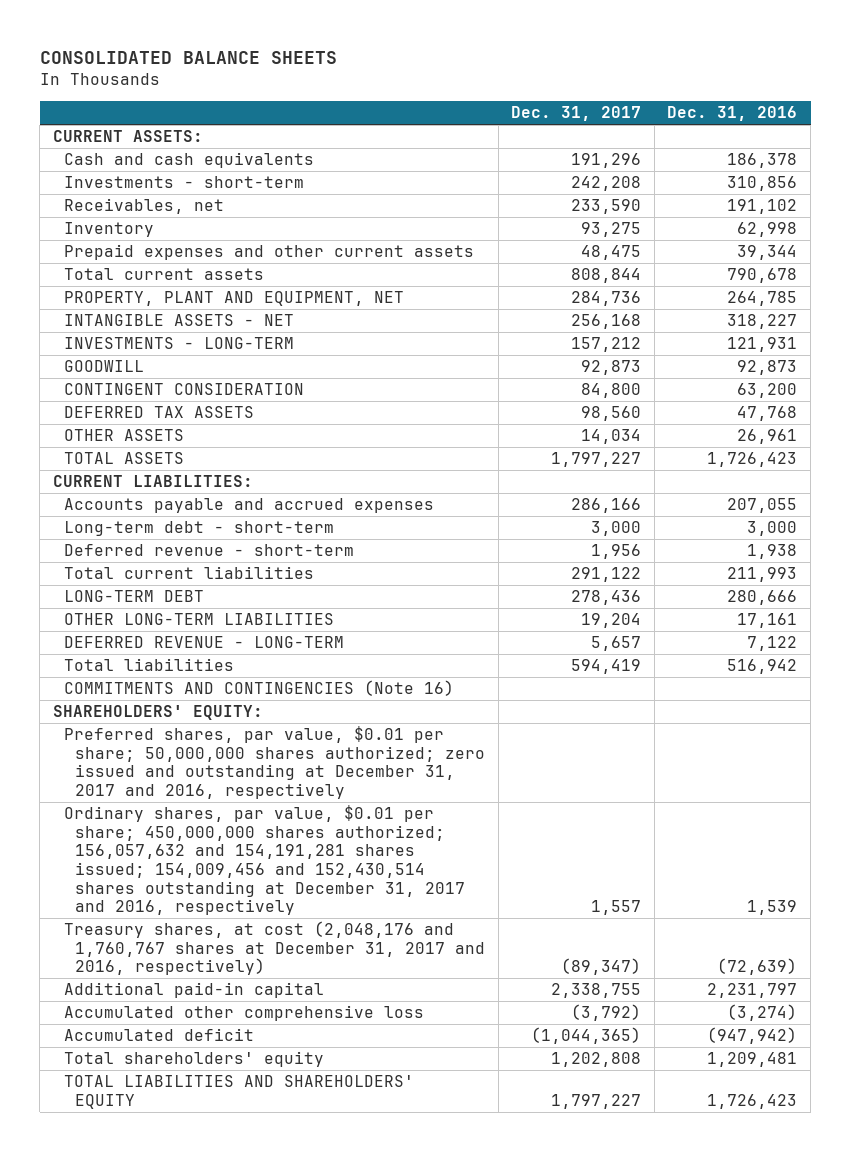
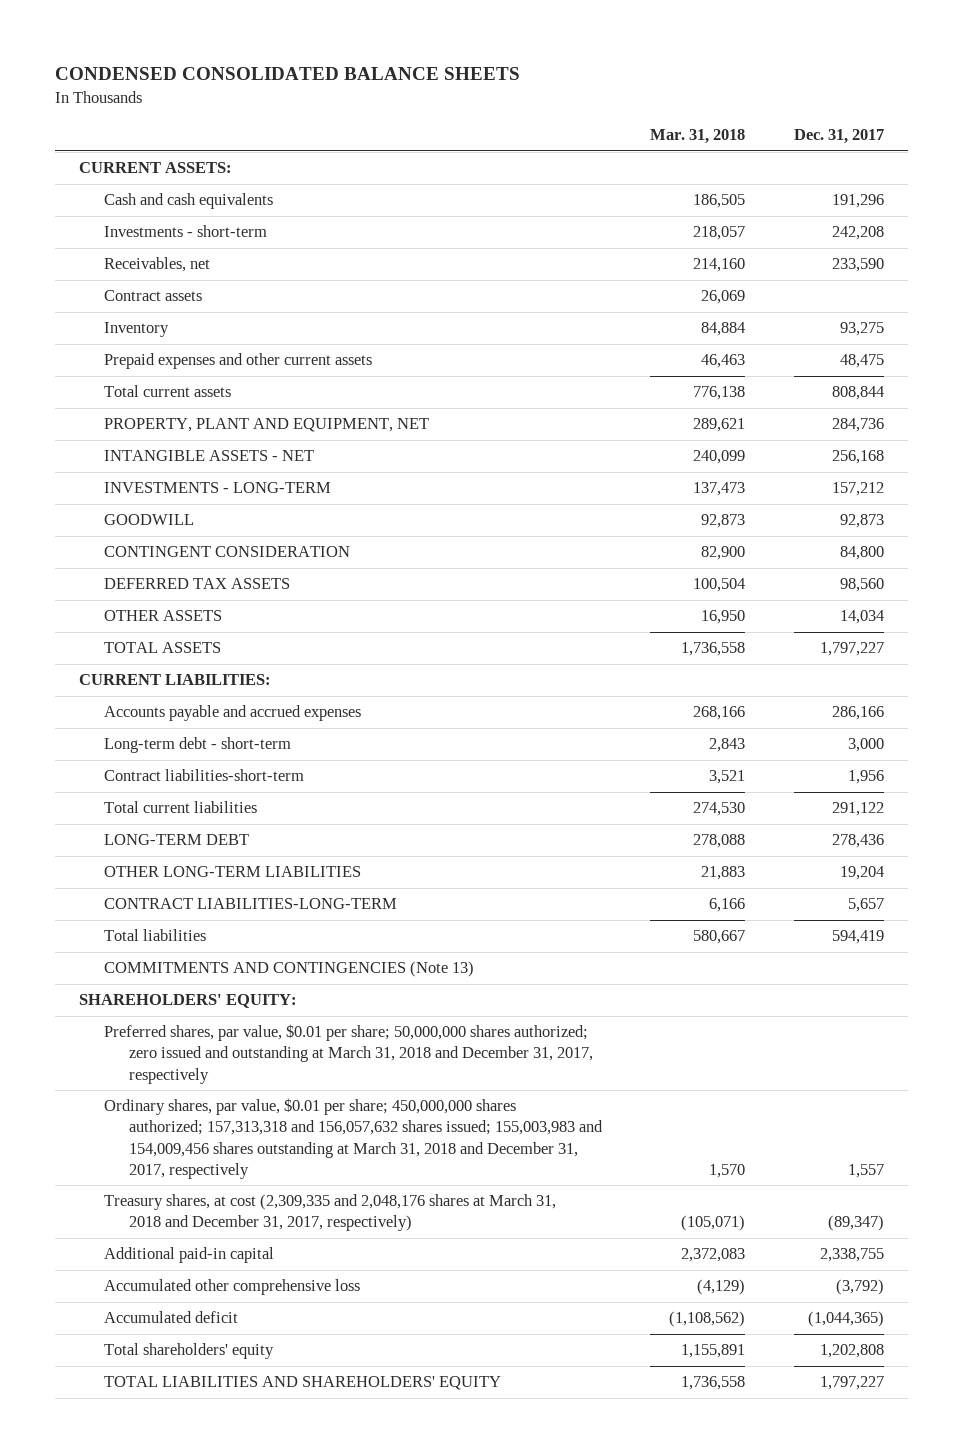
[39,51,337,65] CONSOLIDATED BALANCE SHEETS -> [54,67,520,81] CONDENSED CONSOLIDATED BALANCE SHEETS
[667,106,798,122] Dec. 31, 2016 -> none
none -> [650,129,746,145] Mar. 31, 2018
none -> [103,290,202,302] Contract assets
[64,544,355,557] Deferred revenue - short-term -> [103,769,304,782] Contract liabilities-short-term
[64,636,345,649] DEFERRED REVENUE - LONG-TERM -> [103,898,397,910] CONTRACT LIABILITIES-LONG-TERM
[64,680,455,697] COMMITMENTS AND CONTINGENCIES (Note 16) -> [103,961,474,978] COMMITMENTS AND CONTINGENCIES (Note 13)
[64,726,486,800] Preferred shares, par value, $0.01 per share; 50,000,000 shares authorized; zero issued and outstanding at December 31, 2017 and 2016, respectively -> [103,1024,594,1084] Preferred shares, par value, $0.01 per share; 50,000,000 shares authorized; zero issued and outstanding at March 31, 2018 and December 31, 2017, respectively
[64,805,466,916] Ordinary shares, par value, $0.01 per share; 450,000,000 shares authorized; 156,057,632 and 154,191,281 shares issued; 154,009,456 and 152,430,514 shares outstanding at December 31, 2017 and 2016, respectively -> [103,1098,604,1179] Ordinary shares, par value, $0.01 per share; 450,000,000 shares authorized; 157,313,318 and 156,057,632 shares issued; 155,003,983 and 154,009,456 shares outstanding at March 31, 2018 and December 31, 2017, respectively
[64,921,486,976] Treasury shares, at cost (2,048,176 and 1,760,767 shares at December 31, 2017 and 2016, respectively) -> [103,1194,556,1232] Treasury shares, at cost (2,309,335 and 2,048,176 shares at March 31, 2018 and December 31, 2017, respectively)

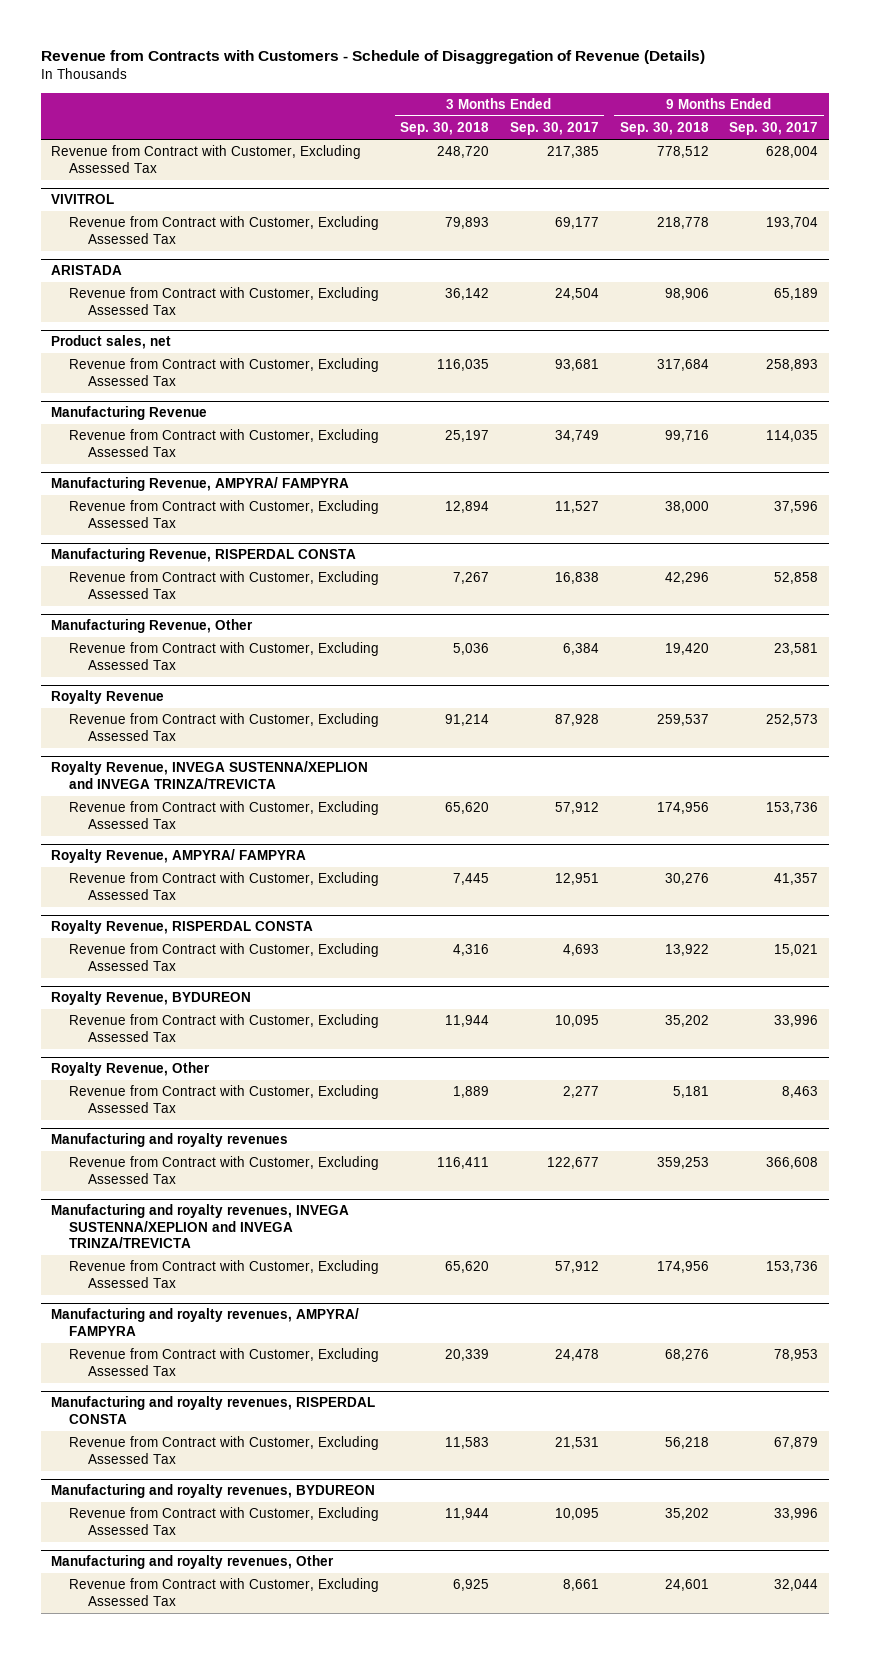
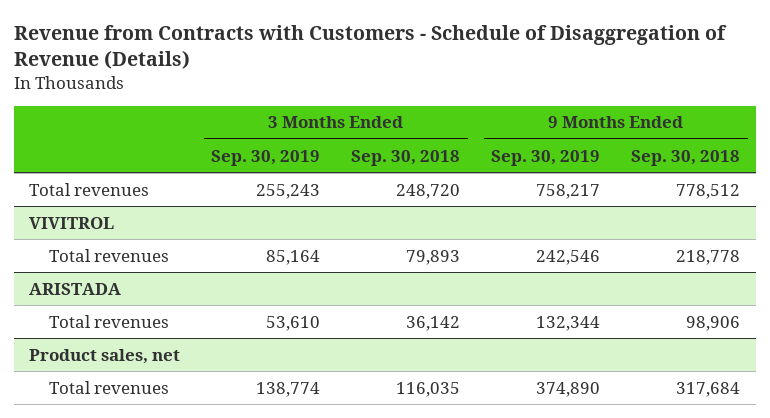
[509,122,599,136] Sep. 30, 2017 -> none
[729,122,819,136] Sep. 30, 2017 -> none
none -> [211,149,321,166] Sep. 30, 2019
none -> [491,149,601,166] Sep. 30, 2019
[50,145,361,173] Revenue from Contract with Customer, Excluding Assessed Tax -> [29,182,150,196] Total revenues
[69,216,380,244] Revenue from Contract with Customer, Excluding Assessed Tax -> [48,248,169,262] Total revenues
[69,287,380,315] Revenue from Contract with Customer, Excluding Assessed Tax -> [48,314,169,328] Total revenues
[50,406,207,421] Manufacturing Revenue -> none
[69,429,380,457] Revenue from Contract with Customer, Excluding Assessed Tax -> none
[50,477,349,492] Manufacturing Revenue, AMPYRA/ FAMPYRA -> none
[69,500,380,528] Revenue from Contract with Customer, Excluding Assessed Tax -> none
[50,548,356,563] Manufacturing Revenue, RISPERDAL CONSTA -> none
[69,571,380,599] Revenue from Contract with Customer, Excluding Assessed Tax -> none
[50,619,253,634] Manufacturing Revenue, Other -> none
[69,642,380,670] Revenue from Contract with Customer, Excluding Assessed Tax -> none
[50,690,164,705] Royalty Revenue -> none
[69,713,380,741] Revenue from Contract with Customer, Excluding Assessed Tax -> none
[50,761,368,789] Royalty Revenue, INVEGA SUSTENNA/XEPLION and INVEGA TRINZA/TREVICTA -> none
[69,801,380,829] Revenue from Contract with Customer, Excluding Assessed Tax -> none
[50,849,306,864] Royalty Revenue, AMPYRA/ FAMPYRA -> none
[69,872,380,900] Revenue from Contract with Customer, Excluding Assessed Tax -> none
[50,920,313,935] Royalty Revenue, RISPERDAL CONSTA -> none
[69,943,380,971] Revenue from Contract with Customer, Excluding Assessed Tax -> none
[50,991,251,1006] Royalty Revenue, BYDUREON -> none
[69,1014,380,1042] Revenue from Contract with Customer, Excluding Assessed Tax -> none
[50,1062,210,1077] Royalty Revenue, Other -> none
[69,1085,380,1113] Revenue from Contract with Customer, Excluding Assessed Tax -> none
[50,1133,288,1148] Manufacturing and royalty revenues -> none
[69,1156,380,1184] Revenue from Contract with Customer, Excluding Assessed Tax -> none
[50,1204,349,1248] Manufacturing and royalty revenues, INVEGA SUSTENNA/XEPLION and INVEGA TRINZA/TREVICTA -> none
[69,1260,380,1288] Revenue from Contract with Customer, Excluding Assessed Tax -> none
[50,1308,359,1336] Manufacturing and royalty revenues, AMPYRA/ FAMPYRA -> none
[69,1348,380,1376] Revenue from Contract with Customer, Excluding Assessed Tax -> none
[50,1396,375,1424] Manufacturing and royalty revenues, RISPERDAL CONSTA -> none
[69,1436,380,1464] Revenue from Contract with Customer, Excluding Assessed Tax -> none
[50,1484,375,1499] Manufacturing and royalty revenues, BYDUREON -> none
[69,1507,380,1535] Revenue from Contract with Customer, Excluding Assessed Tax -> none
[50,1555,334,1570] Manufacturing and royalty revenues, Other -> none
[69,1578,380,1606] Revenue from Contract with Customer, Excluding Assessed Tax -> none
[69,358,380,386] Revenue from Contract with Customer, Excluding Assessed Tax -> [48,380,169,394] Total revenues

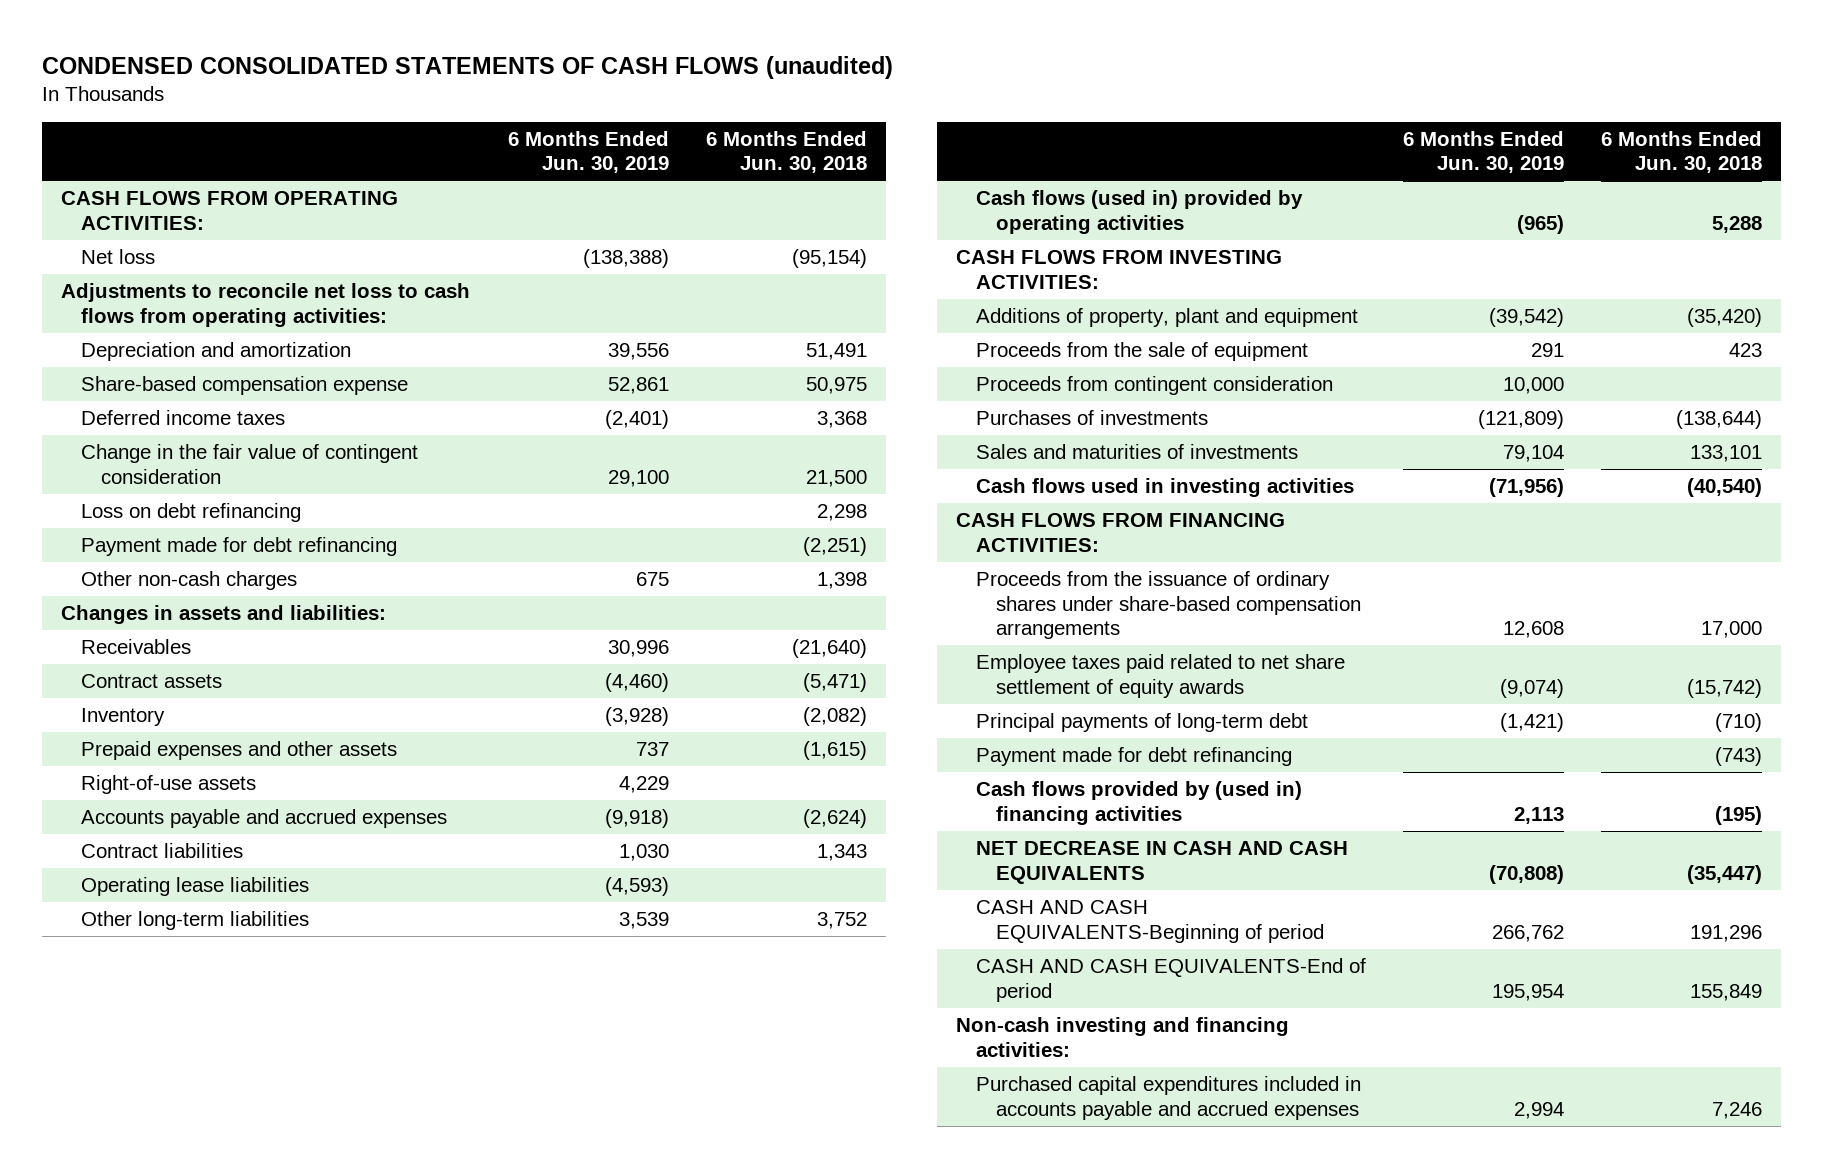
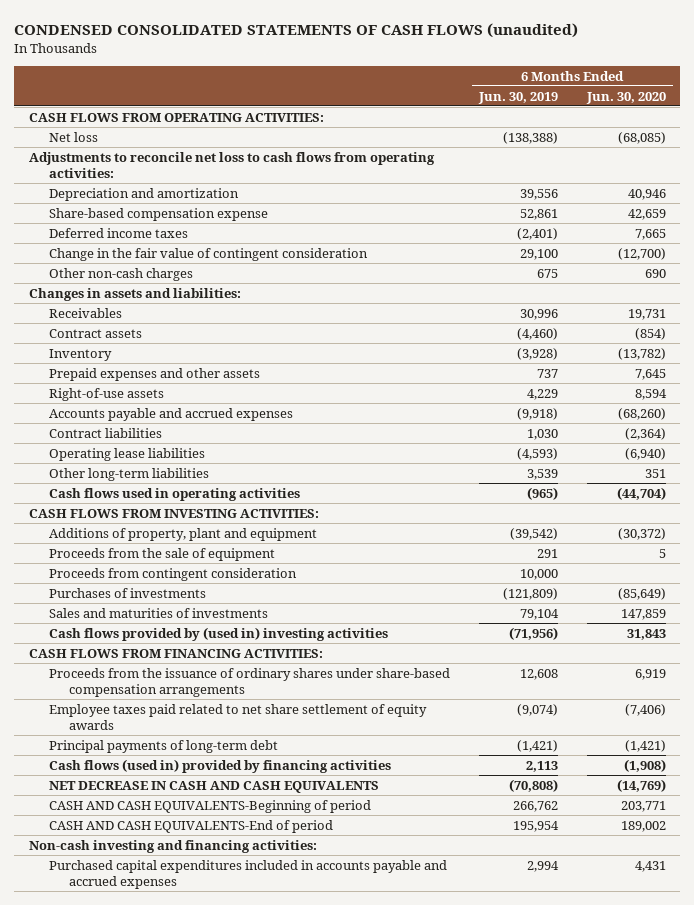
[706,130,868,174] 6 Months Ended Jun. 30, 2018 -> none
none -> [585,91,666,104] Jun. 30, 2020
[80,503,301,523] Loss on debt refinancing -> none
[80,537,397,557] Payment made for debt refinancing -> none
[975,190,1303,234] Cash flows (used in) provided by operating activities -> [49,487,301,501] Cash flows used in operating activities
[975,478,1354,498] Cash flows used in investing activities -> [49,626,389,641] Cash flows provided by (used in) investing activities
[975,747,1292,767] Payment made for debt refinancing -> none
[975,781,1302,825] Cash flows provided by (used in) financing activities -> [49,758,392,773] Cash flows (used in) provided by financing activities

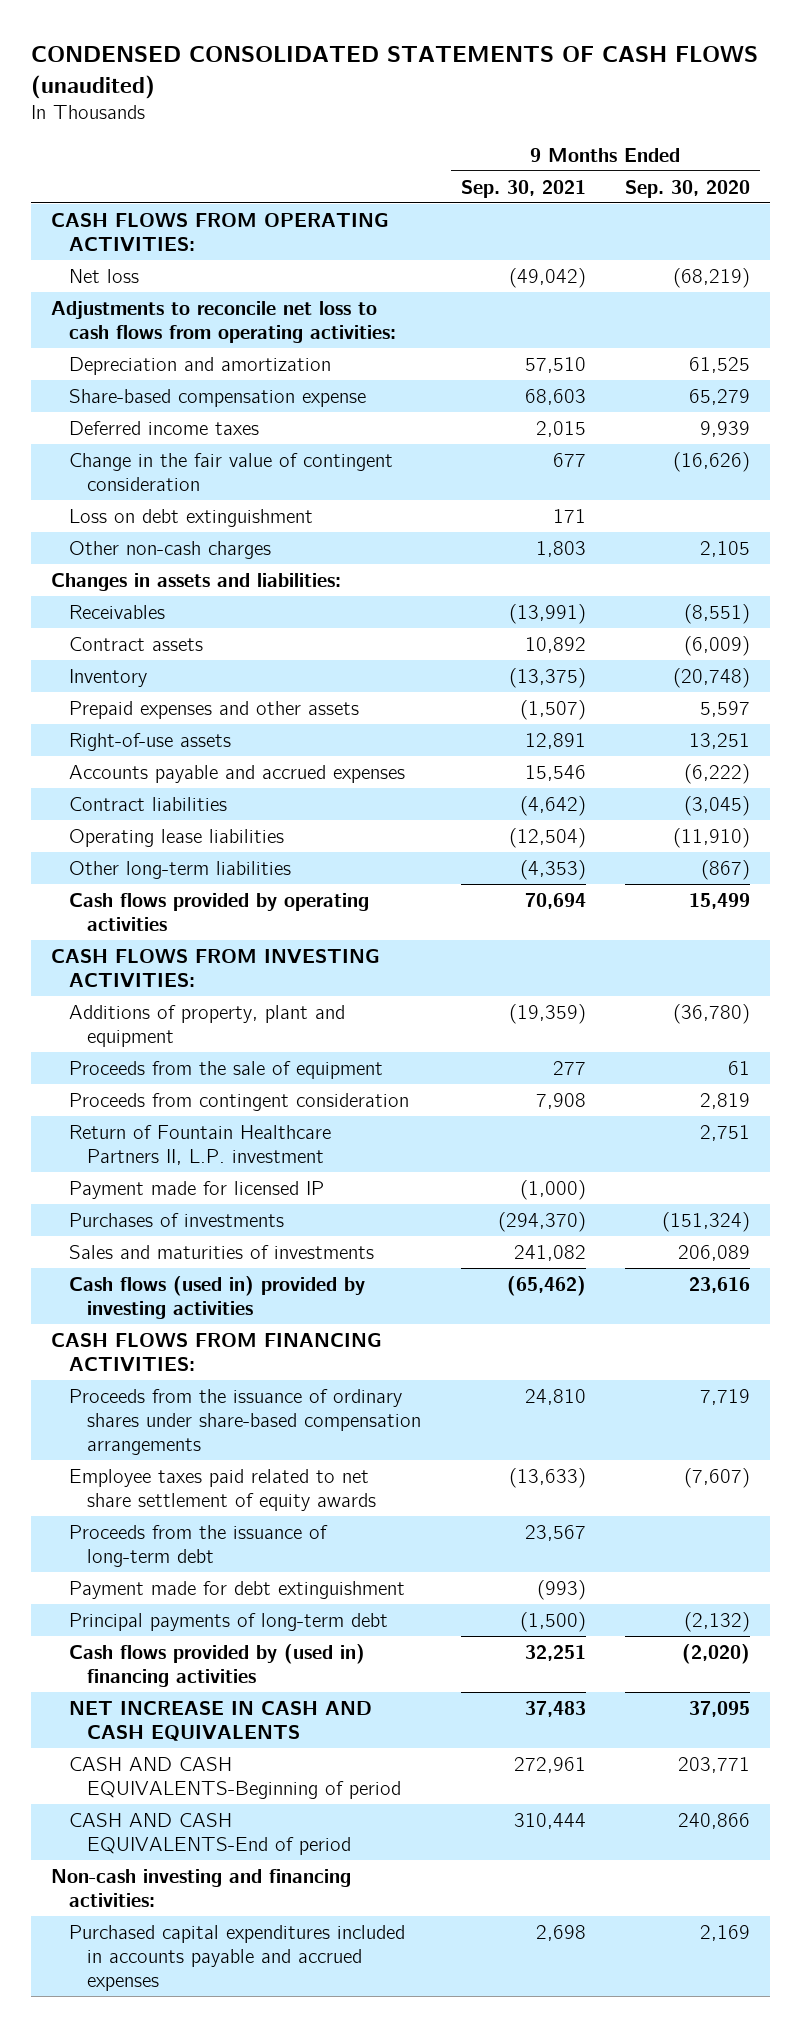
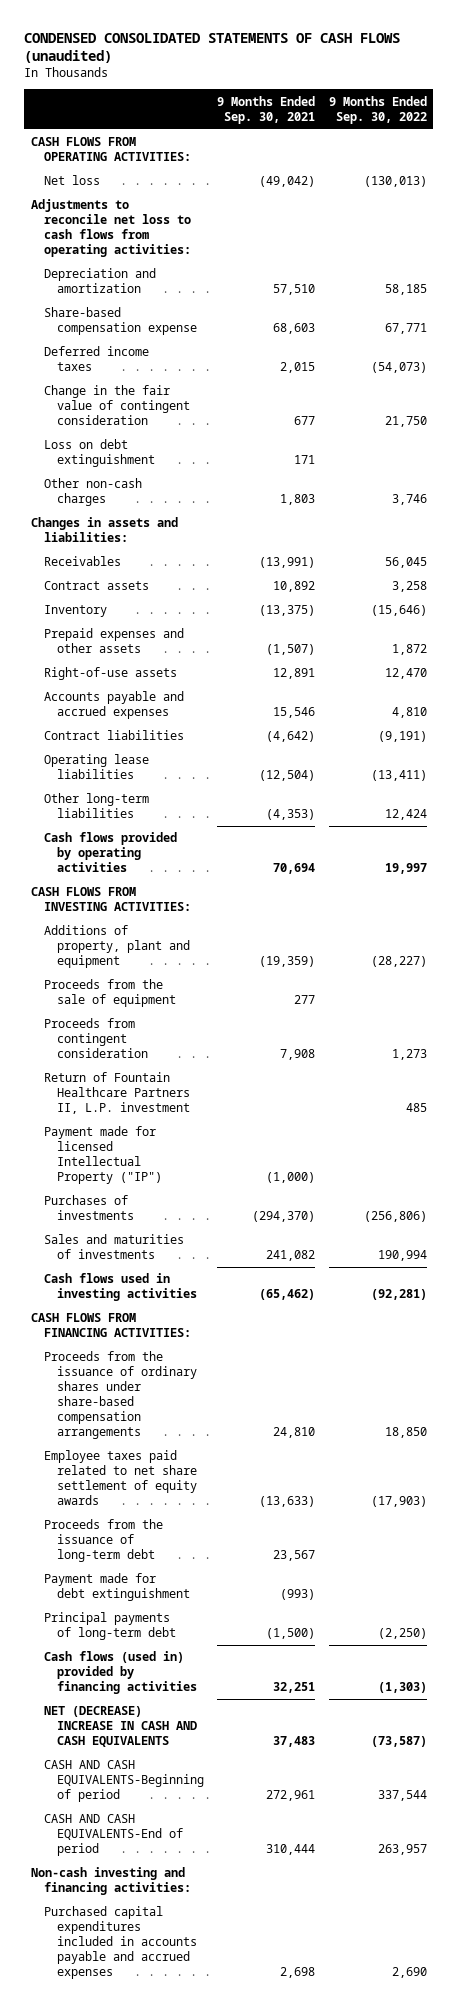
[625,179,751,198] Sep. 30, 2020 -> none
none -> [328,95,427,124] 9 Months Ended Sep. 30, 2022
[69,1180,325,1199] Payment made for licensed IP -> [43,1126,163,1185] Payment made for licensed Intellectual Property ("IP")
[69,1275,366,1320] Cash flows (used in) provided by investing activities -> [43,1273,198,1302] Cash flows used in investing activities
[69,1643,366,1688] Cash flows provided by (used in) financing activities -> [43,1651,198,1695] Cash flows (used in) provided by financing activities
[69,1700,373,1742] NET INCREASE IN CASH AND CASH EQUIVALENTS -> [43,1706,198,1748] NET (DECREASE) INCREASE IN CASH AND CASH EQUIVALENTS

